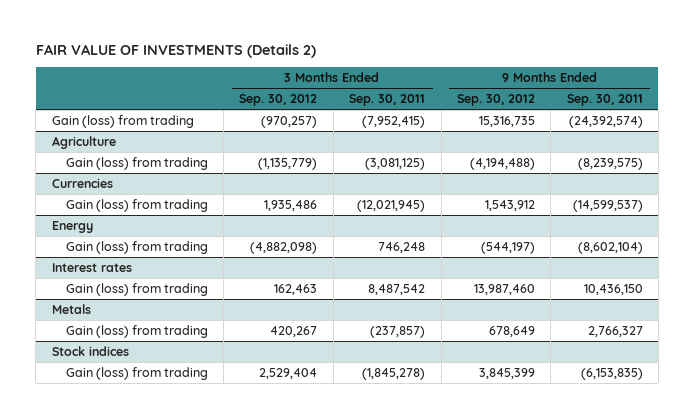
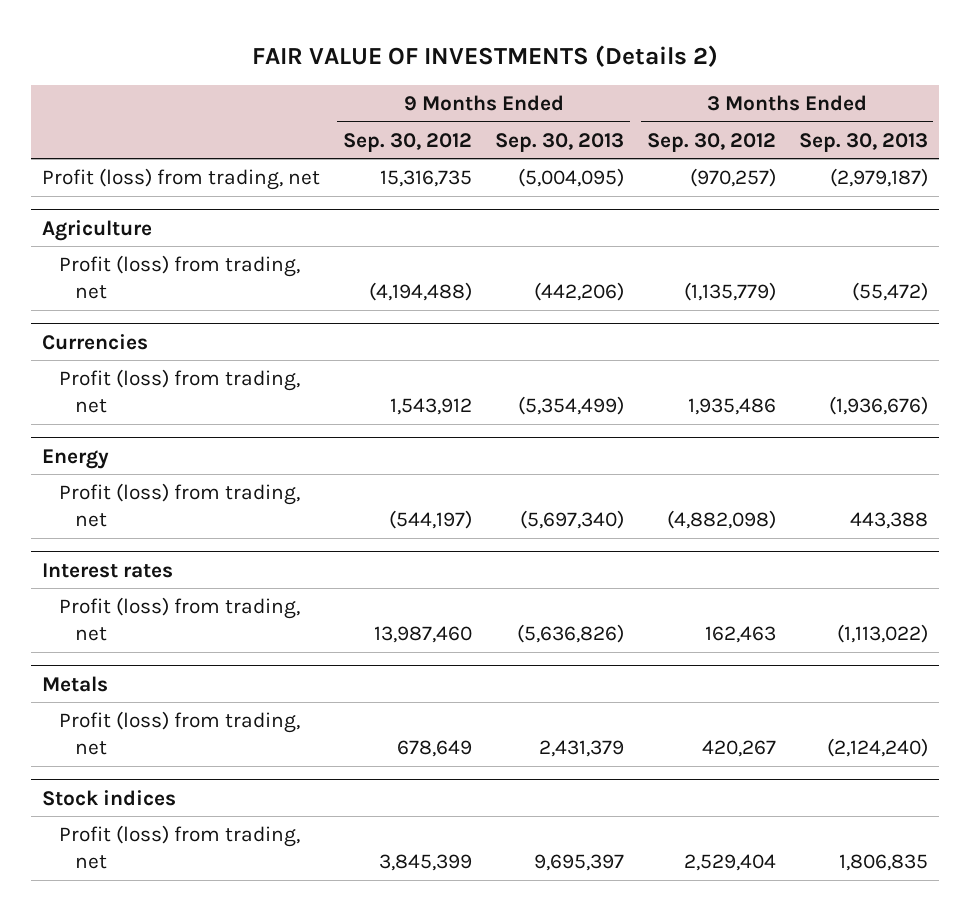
[349,94,426,107] Sep. 30, 2011 -> none
[566,94,643,107] Sep. 30, 2011 -> none
none -> [495,132,625,152] Sep. 30, 2013
none -> [798,132,928,152] Sep. 30, 2013
[51,114,194,128] Gain (loss) from trading -> [42,168,321,191] Profit (loss) from trading, net
[65,156,208,170] Gain (loss) from trading -> [58,255,300,300] Profit (loss) from trading, net
[65,198,208,212] Gain (loss) from trading -> [58,369,300,414] Profit (loss) from trading, net
[65,240,208,254] Gain (loss) from trading -> [58,483,300,528] Profit (loss) from trading, net
[65,282,208,296] Gain (loss) from trading -> [58,597,300,642] Profit (loss) from trading, net
[65,324,208,338] Gain (loss) from trading -> [58,711,300,756] Profit (loss) from trading, net
[65,366,208,380] Gain (loss) from trading -> [58,825,300,870] Profit (loss) from trading, net

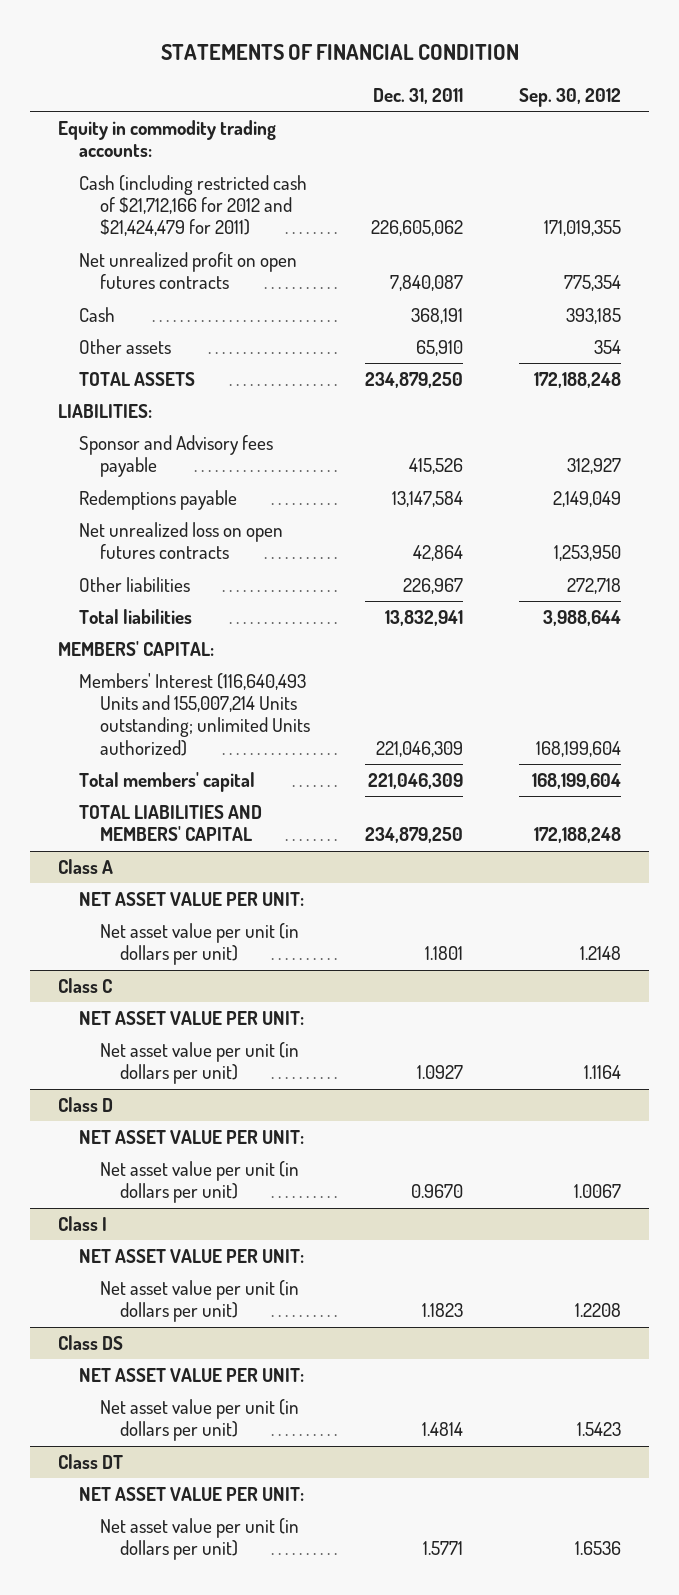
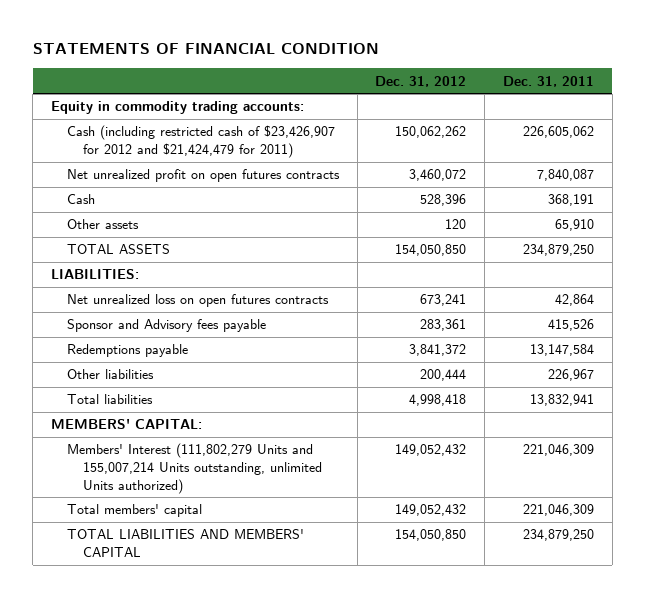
[518,88,621,108] Sep. 30, 2012 -> none
none -> [375,75,467,87] Dec. 31, 2012
[78,175,307,237] Cash (including restricted cash of $21,712,166 for 2012 and $21,424,479 for 2011) -> [66,125,335,159] Cash (including restricted cash of $23,426,907 for 2012 and $21,424,479 for 2011)
[78,522,283,560] Net unrealized loss on open futures contracts -> [66,294,329,308] Net unrealized loss on open futures contracts
[78,673,310,756] Members' Interest (116,640,493 Units and 155,007,214 Units outstanding; unlimited Units authorized) -> [66,443,323,494] Members' Interest (111,802,279 Units and 155,007,214 Units outstanding, unlimited Units authorized)
[58,859,114,875] Class A -> none
[78,892,304,907] NET ASSET VALUE PER UNIT: -> none
[99,923,299,966] Net asset value per unit (in dollars per unit) -> none
[58,978,113,994] Class C -> none
[78,1011,304,1026] NET ASSET VALUE PER UNIT: -> none
[99,1042,299,1085] Net asset value per unit (in dollars per unit) -> none
[58,1097,114,1113] Class D -> none
[78,1130,304,1145] NET ASSET VALUE PER UNIT: -> none
[99,1161,299,1204] Net asset value per unit (in dollars per unit) -> none
[58,1216,108,1232] Class I -> none
[78,1249,304,1264] NET ASSET VALUE PER UNIT: -> none
[99,1280,299,1323] Net asset value per unit (in dollars per unit) -> none
[58,1335,124,1351] Class DS -> none
[78,1368,304,1383] NET ASSET VALUE PER UNIT: -> none
[99,1399,299,1442] Net asset value per unit (in dollars per unit) -> none
[58,1454,124,1470] Class DT -> none
[78,1487,304,1502] NET ASSET VALUE PER UNIT: -> none
[99,1518,299,1561] Net asset value per unit (in dollars per unit) -> none

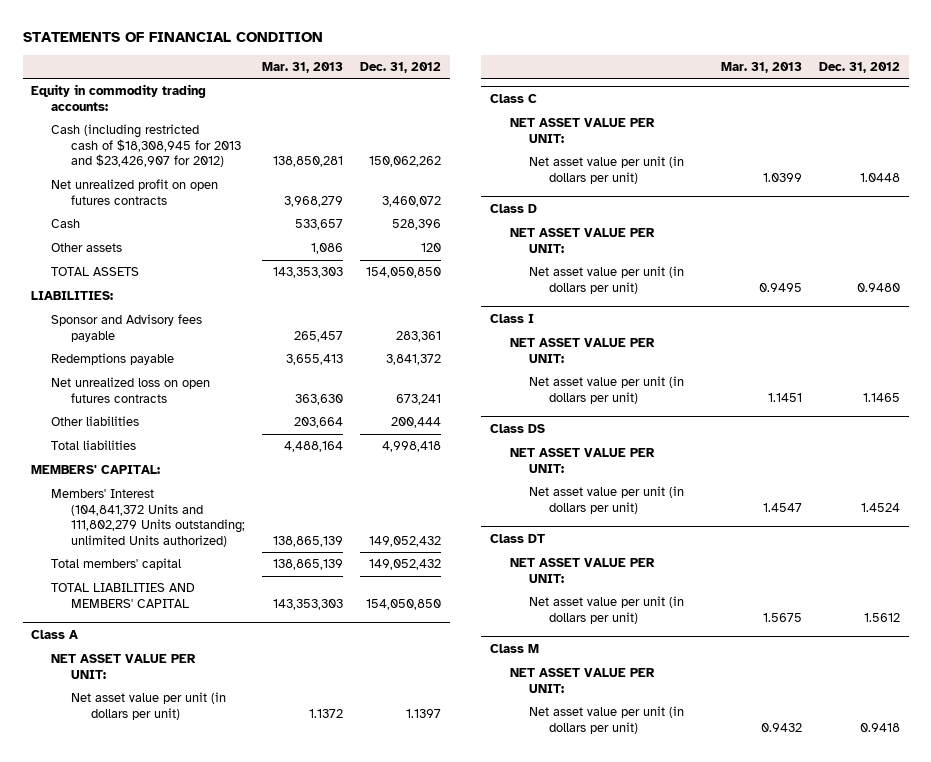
[502,75,594,87] Dec. 31, 2011 -> none
none -> [262,61,344,73] Mar. 31, 2013
[66,125,335,159] Cash (including restricted cash of $23,426,907 for 2012 and $21,424,479 for 2011) -> [51,124,241,168] Cash (including restricted cash of $18,308,945 for 2013 and $23,426,907 for 2012)
[66,294,329,308] Net unrealized loss on open futures contracts -> [51,377,211,403] Net unrealized loss on open futures contracts
[66,443,323,494] Members' Interest (111,802,279 Units and 155,007,214 Units outstanding, unlimited Units authorized) -> [51,489,245,547] Members' Interest (104,841,372 Units and 111,802,279 Units outstanding; unlimited Units authorized)
none -> [31,629,79,639] Class A
none -> [51,654,197,679] NET ASSET VALUE PER UNIT:
none -> [70,692,226,720] Net asset value per unit (in dollars per unit)
none -> [489,93,537,103] Class C
none -> [509,118,655,143] NET ASSET VALUE PER UNIT:
none -> [529,156,685,184] Net asset value per unit (in dollars per unit)
none -> [489,203,537,213] Class D
none -> [509,228,655,253] NET ASSET VALUE PER UNIT:
none -> [529,266,685,294] Net asset value per unit (in dollars per unit)
none -> [489,313,534,323] Class I
none -> [509,338,655,363] NET ASSET VALUE PER UNIT:
none -> [529,376,685,404] Net asset value per unit (in dollars per unit)
none -> [489,423,545,433] Class DS
none -> [509,448,655,473] NET ASSET VALUE PER UNIT:
none -> [529,486,685,514] Net asset value per unit (in dollars per unit)
none -> [489,533,545,543] Class DT
none -> [509,558,655,583] NET ASSET VALUE PER UNIT:
none -> [529,596,685,624] Net asset value per unit (in dollars per unit)
none -> [489,643,539,653] Class M
none -> [509,668,655,693] NET ASSET VALUE PER UNIT:
none -> [529,706,685,734] Net asset value per unit (in dollars per unit)

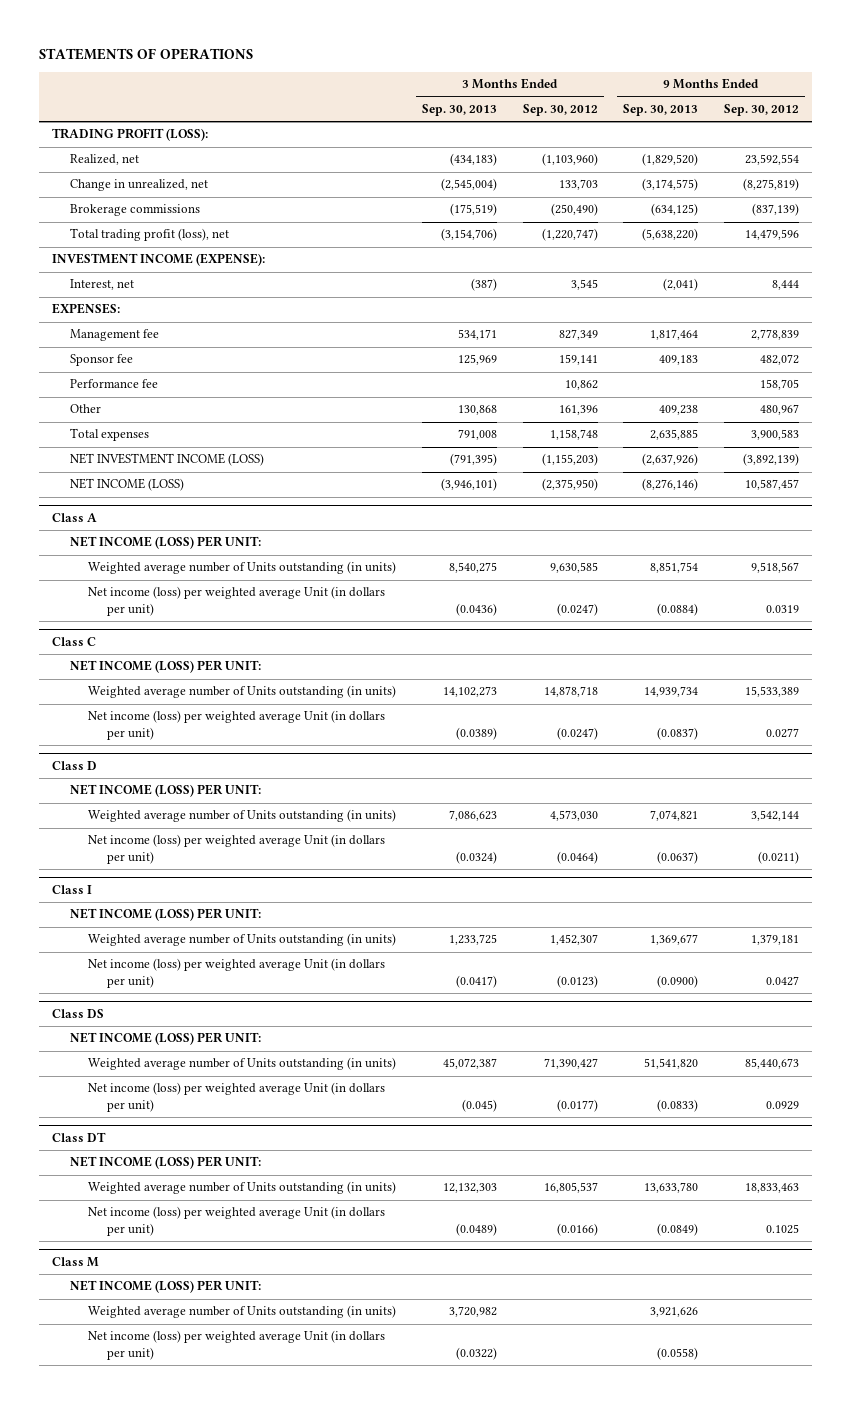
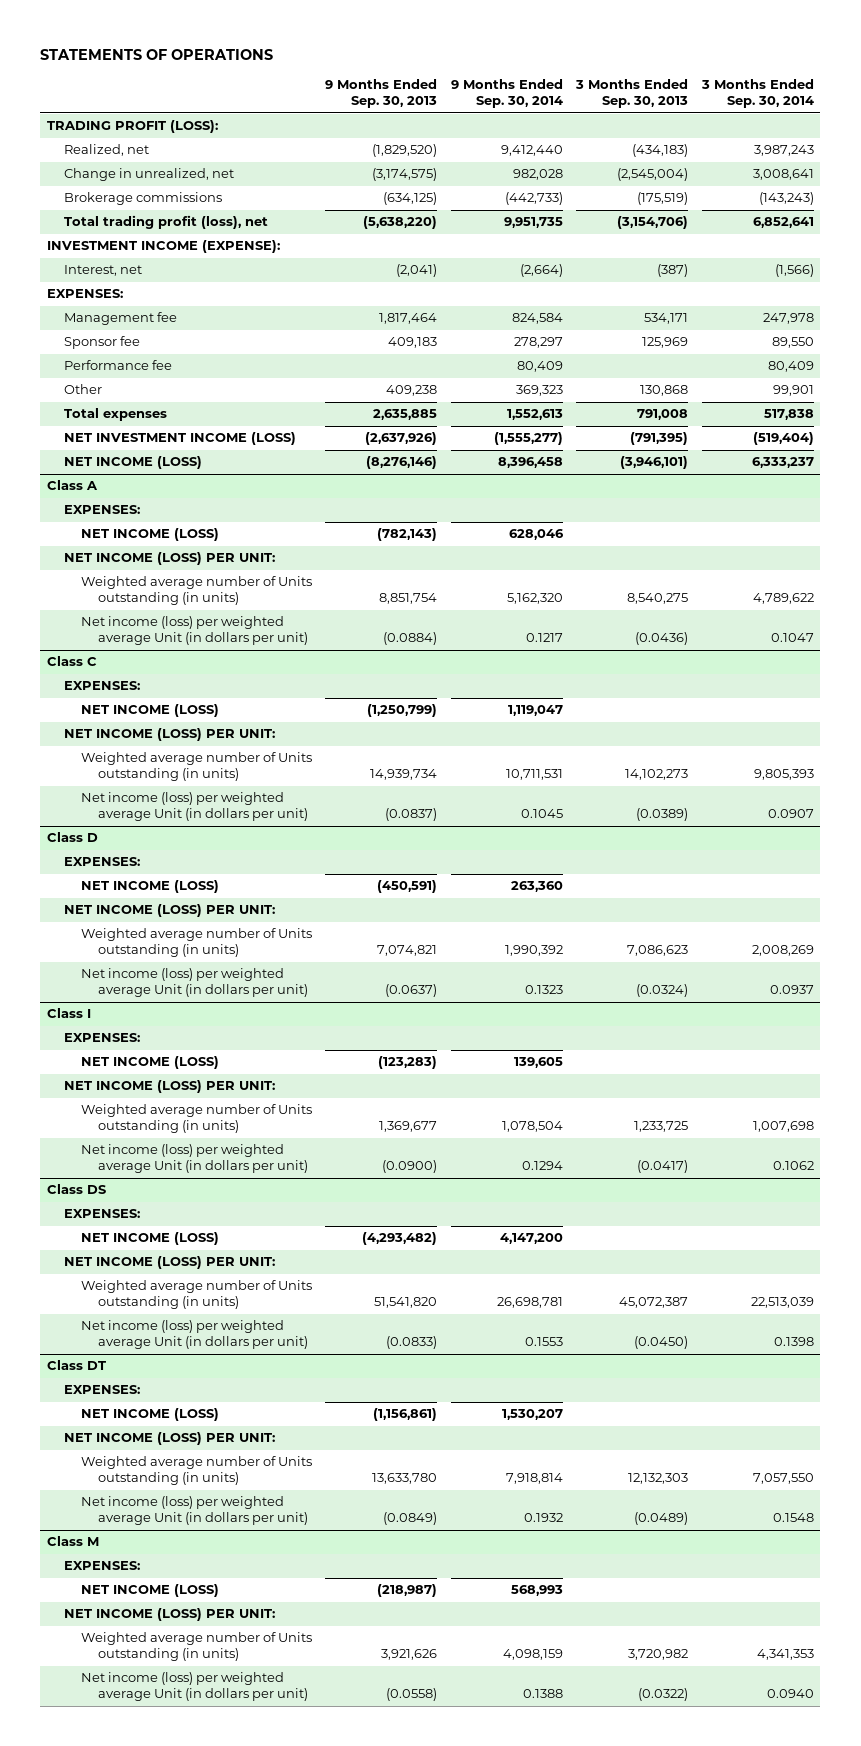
[522,104,598,117] Sep. 30, 2012 -> none
[724,104,800,117] Sep. 30, 2012 -> none
none -> [450,79,563,109] 9 Months Ended Sep. 30, 2014
none -> [700,79,814,109] 3 Months Ended Sep. 30, 2014
none -> [63,505,140,515] EXPENSES:
none -> [80,528,219,542] NET INCOME (LOSS)
none -> [63,681,140,691] EXPENSES:
none -> [80,704,219,718] NET INCOME (LOSS)
none -> [63,857,140,867] EXPENSES:
none -> [80,880,219,894] NET INCOME (LOSS)
none -> [63,1033,140,1043] EXPENSES:
none -> [80,1056,219,1070] NET INCOME (LOSS)
none -> [63,1209,140,1219] EXPENSES:
none -> [80,1232,219,1246] NET INCOME (LOSS)
[462,1098,498,1112] (0.045) -> [634,1336,689,1350] (0.0450)
none -> [63,1385,140,1395] EXPENSES:
none -> [80,1408,219,1422] NET INCOME (LOSS)
none -> [63,1561,140,1571] EXPENSES:
none -> [80,1584,219,1598] NET INCOME (LOSS)

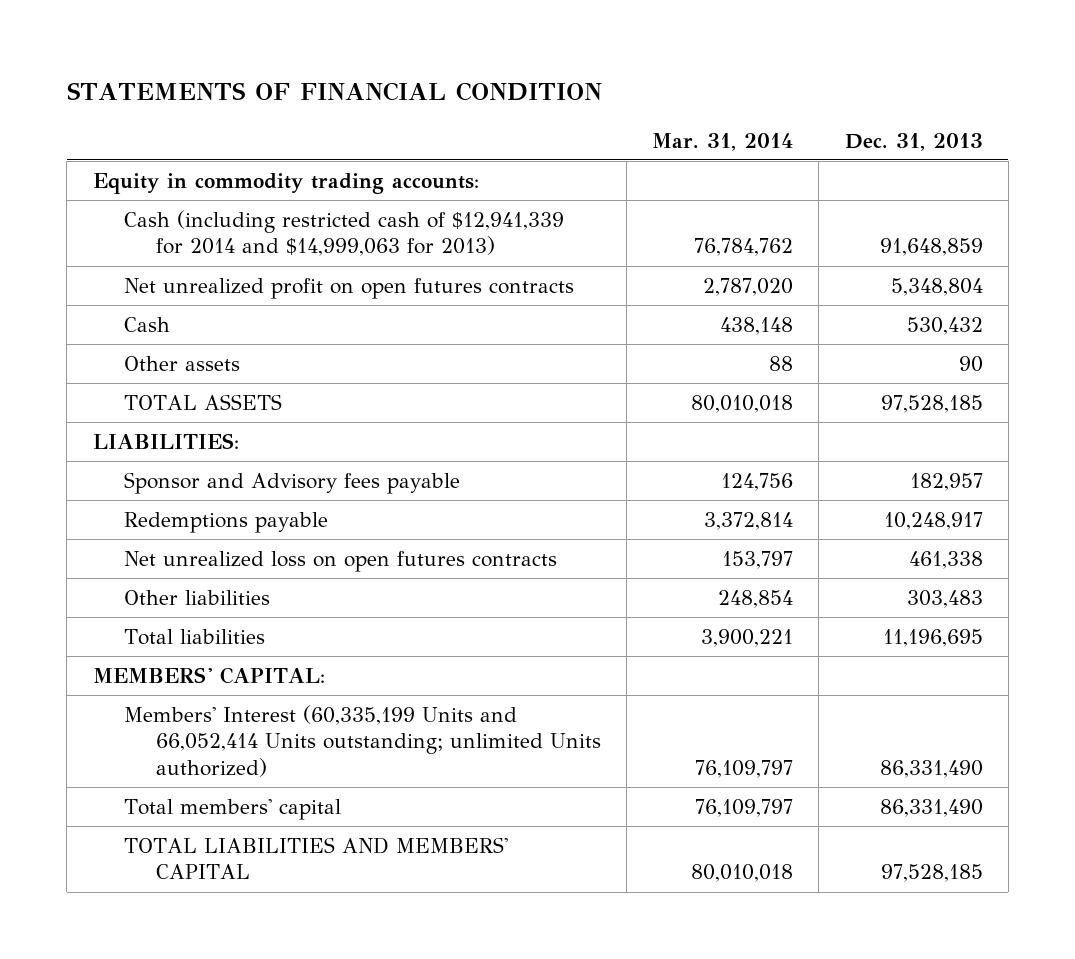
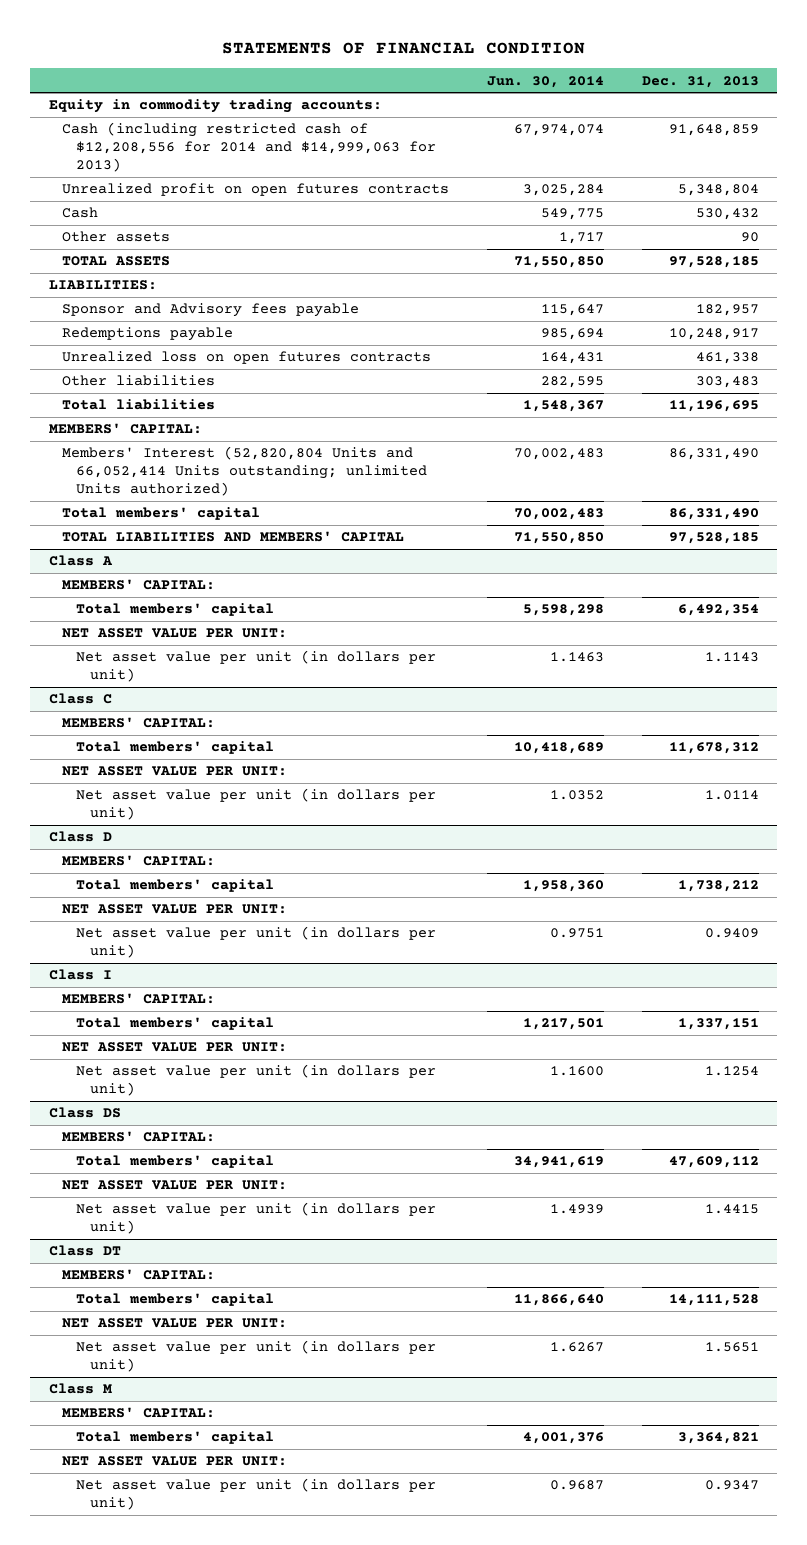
[652,132,794,151] Mar. 31, 2014 -> none
none -> [487,75,605,88] Jun. 30, 2014
[124,209,565,257] Cash (including restricted cash of $12,941,339 for 2014 and $14,999,063 for 2013) -> [62,122,437,173] Cash (including restricted cash of $12,208,556 for 2014 and $14,999,063 for 2013)
[124,277,575,299] Net unrealized profit on open futures contracts -> [62,183,450,197] Unrealized profit on open futures contracts
[124,550,558,572] Net unrealized loss on open futures contracts -> [62,351,432,365] Unrealized loss on open futures contracts
[124,704,601,778] Members' Interest (60,335,199 Units and 66,052,414 Units outstanding; unlimited Units authorized) -> [62,446,428,497] Members' Interest (52,820,804 Units and 66,052,414 Units outstanding; unlimited Units authorized)
none -> [48,555,113,567] Class A
none -> [62,579,216,591] MEMBERS' CAPITAL:
none -> [76,603,275,617] Total members' capital
none -> [62,628,288,639] NET ASSET VALUE PER UNIT:
none -> [76,650,437,683] Net asset value per unit (in dollars per unit)
none -> [48,693,112,705] Class C
none -> [62,717,216,729] MEMBERS' CAPITAL:
none -> [76,741,275,755] Total members' capital
none -> [62,766,288,777] NET ASSET VALUE PER UNIT:
none -> [76,788,437,821] Net asset value per unit (in dollars per unit)
none -> [48,831,112,843] Class D
none -> [62,855,216,867] MEMBERS' CAPITAL:
none -> [76,879,275,893] Total members' capital
none -> [62,904,288,915] NET ASSET VALUE PER UNIT:
none -> [76,926,437,959] Net asset value per unit (in dollars per unit)
none -> [48,969,112,981] Class I
none -> [62,993,216,1005] MEMBERS' CAPITAL:
none -> [76,1017,275,1031] Total members' capital
none -> [62,1042,288,1053] NET ASSET VALUE PER UNIT:
none -> [76,1064,437,1097] Net asset value per unit (in dollars per unit)
none -> [48,1107,121,1119] Class DS
none -> [62,1131,216,1143] MEMBERS' CAPITAL:
none -> [76,1155,275,1169] Total members' capital
none -> [62,1180,288,1191] NET ASSET VALUE PER UNIT:
none -> [76,1202,437,1235] Net asset value per unit (in dollars per unit)
none -> [48,1245,121,1257] Class DT
none -> [62,1269,216,1281] MEMBERS' CAPITAL:
none -> [76,1293,275,1307] Total members' capital
none -> [62,1318,288,1329] NET ASSET VALUE PER UNIT:
none -> [76,1340,437,1373] Net asset value per unit (in dollars per unit)
none -> [48,1383,112,1395] Class M
none -> [62,1407,216,1419] MEMBERS' CAPITAL:
none -> [76,1431,275,1445] Total members' capital
none -> [62,1456,288,1467] NET ASSET VALUE PER UNIT:
none -> [76,1478,437,1511] Net asset value per unit (in dollars per unit)

